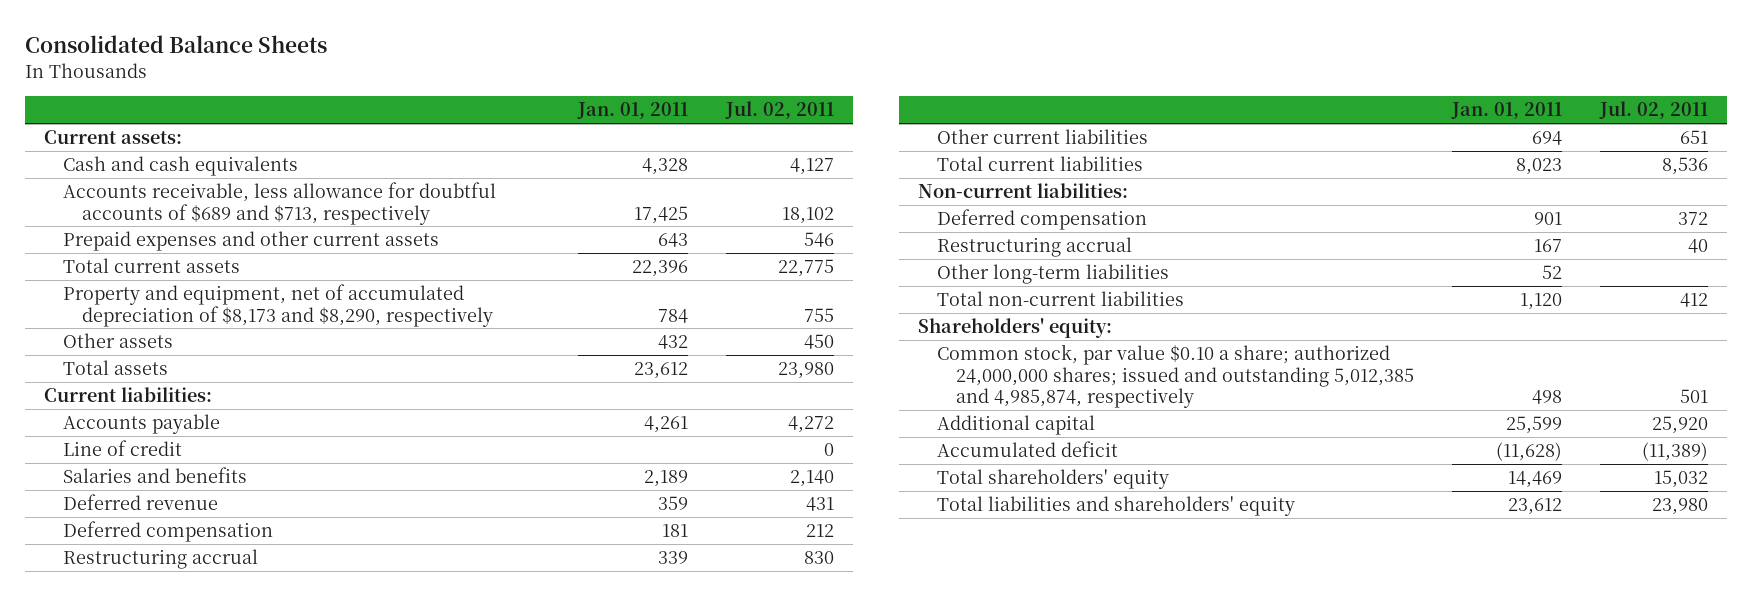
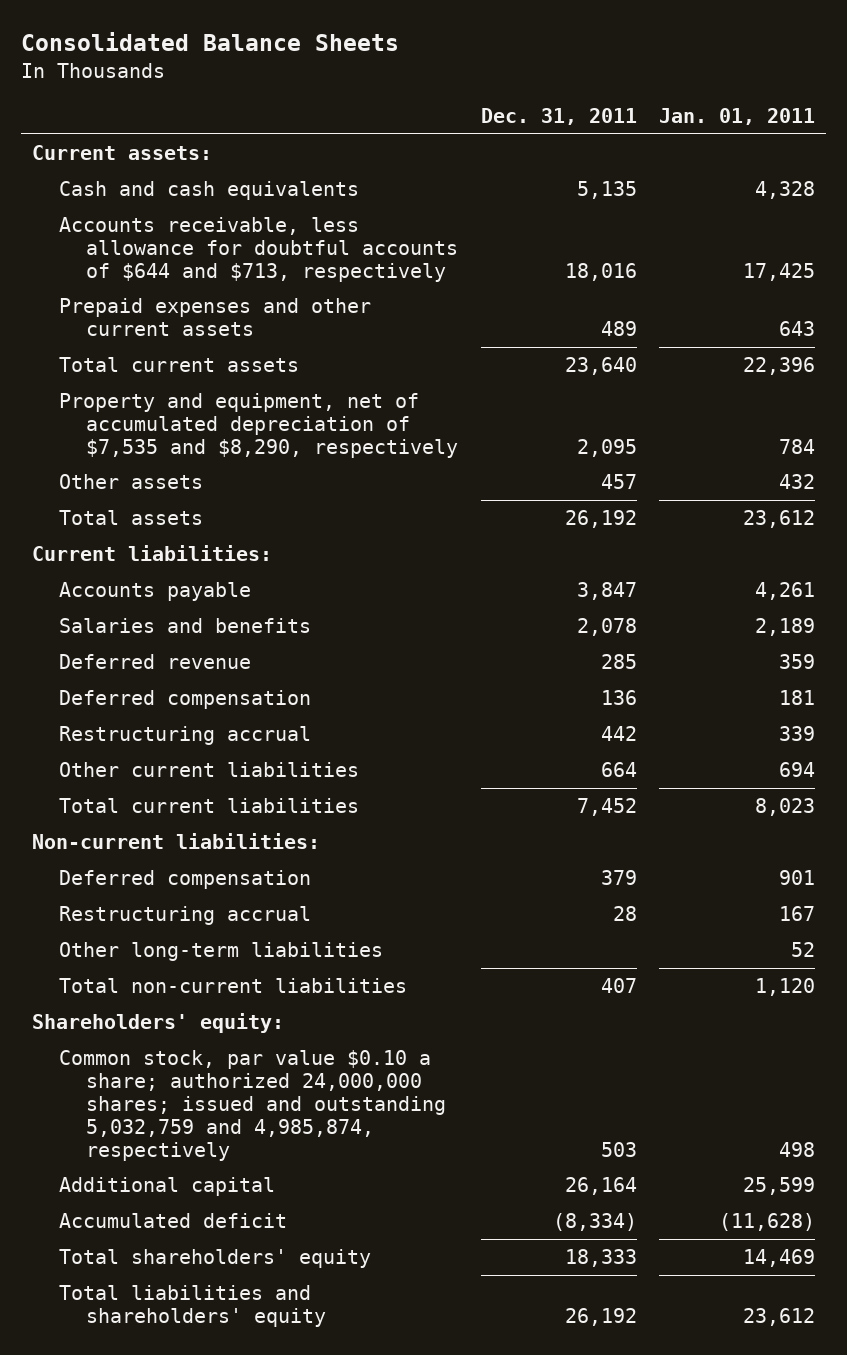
[725,101,835,120] Jul. 02, 2011 -> none
none -> [480,108,637,126] Dec. 31, 2011
[63,182,497,225] Accounts receivable, less allowance for doubtful accounts of $689 and $713, respectively -> [58,217,459,282] Accounts receivable, less allowance for doubtful accounts of $644 and $713, respectively
[63,284,494,327] Property and equipment, net of accumulated depreciation of $8,173 and $8,290, respectively -> [58,393,459,458] Property and equipment, net of accumulated depreciation of $7,535 and $8,290, respectively
[63,440,183,457] Line of credit -> none
[936,344,1414,409] Common stock, par value $0.10 a share; authorized 24,000,000 shares; issued and outstanding 5,012,385 and 4,985,874, respectively -> [58,1050,447,1161] Common stock, par value $0.10 a share; authorized 24,000,000 shares; issued and outstanding 5,032,759 and 4,985,874, respectively

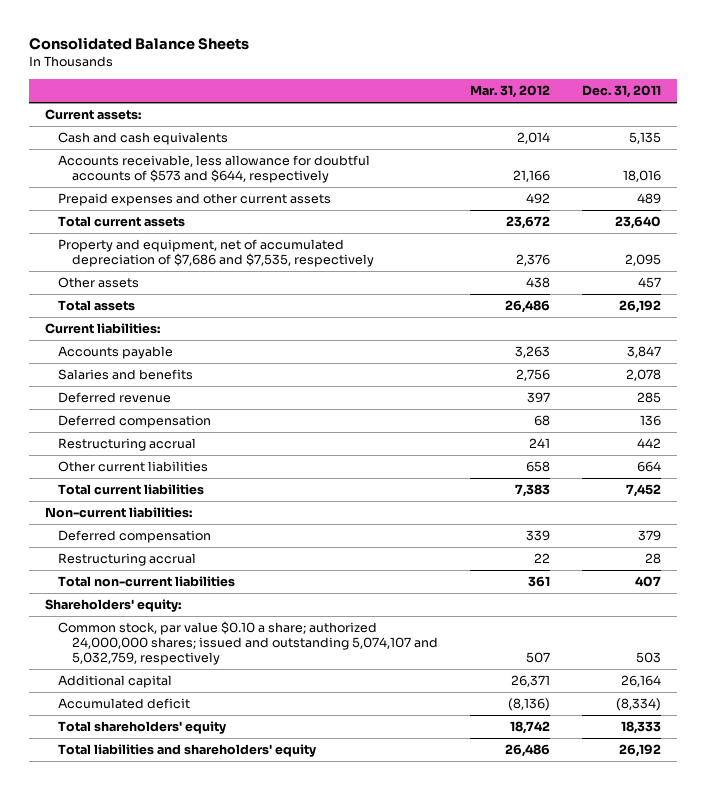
[658,108,815,126] Jan. 01, 2011 -> none
none -> [469,85,550,99] Mar. 31, 2012
[58,217,459,282] Accounts receivable, less allowance for doubtful accounts of $644 and $713, respectively -> [58,155,371,184] Accounts receivable, less allowance for doubtful accounts of $573 and $644, respectively
[58,393,459,458] Property and equipment, net of accumulated depreciation of $7,535 and $8,290, respectively -> [58,239,374,268] Property and equipment, net of accumulated depreciation of $7,686 and $7,535, respectively
[58,942,383,962] Other long-term liabilities -> none
[58,1050,447,1161] Common stock, par value $0.10 a share; authorized 24,000,000 shares; issued and outstanding 5,032,759 and 4,985,874, respectively -> [58,621,438,666] Common stock, par value $0.10 a share; authorized 24,000,000 shares; issued and outstanding 5,074,107 and 5,032,759, respectively

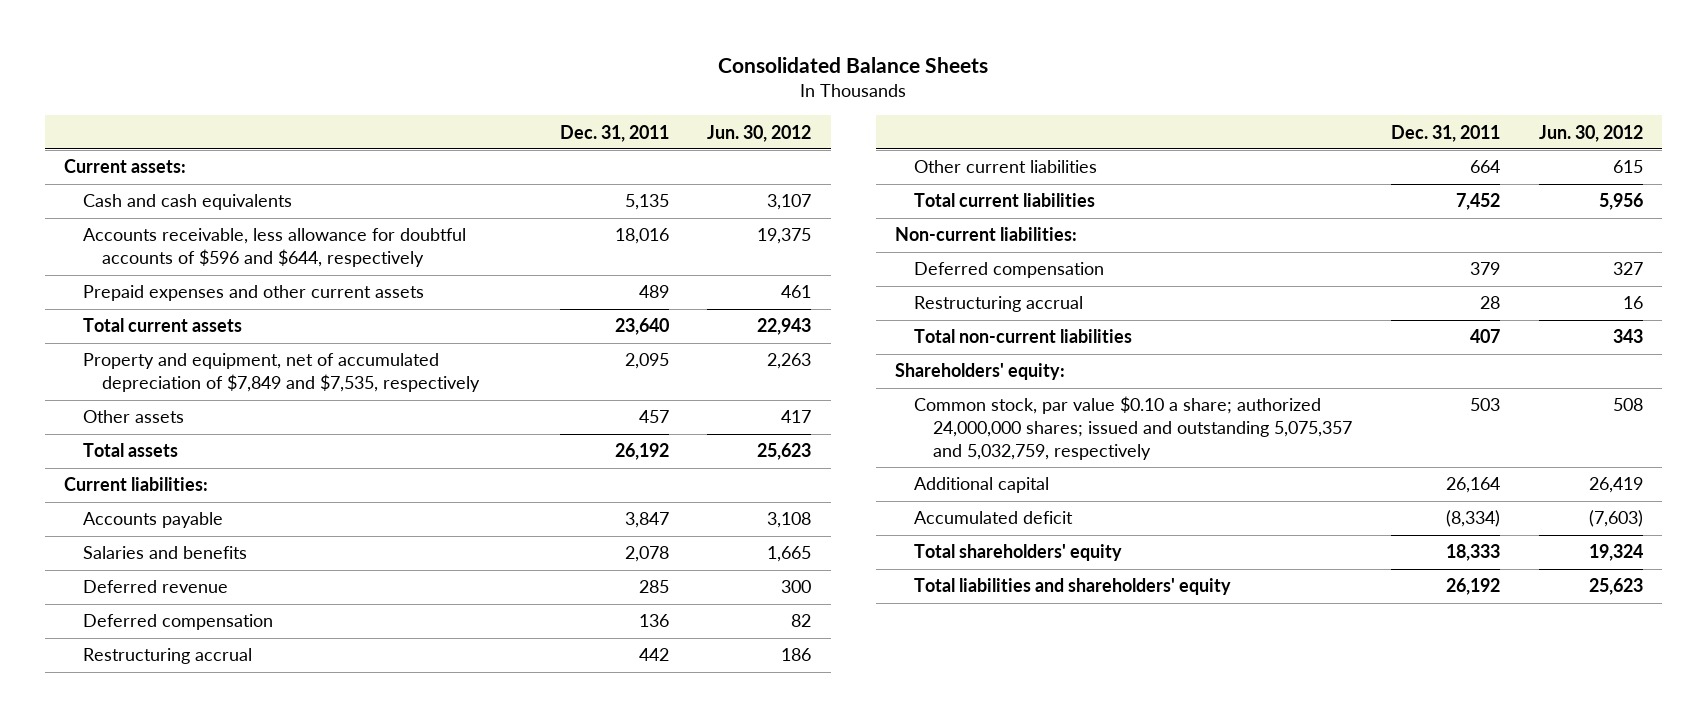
[469,85,550,99] Mar. 31, 2012 -> none
none -> [707,124,812,142] Jun. 30, 2012
[58,155,371,184] Accounts receivable, less allowance for doubtful accounts of $573 and $644, respectively -> [82,228,466,268] Accounts receivable, less allowance for doubtful accounts of $596 and $644, respectively
[58,239,374,268] Property and equipment, net of accumulated depreciation of $7,686 and $7,535, respectively -> [82,353,480,393] Property and equipment, net of accumulated depreciation of $7,849 and $7,535, respectively
[58,621,438,666] Common stock, par value $0.10 a share; authorized 24,000,000 shares; issued and outstanding 5,074,107 and 5,032,759, respectively -> [914,396,1352,460] Common stock, par value $0.10 a share; authorized 24,000,000 shares; issued and outstanding 5,075,357 and 5,032,759, respectively

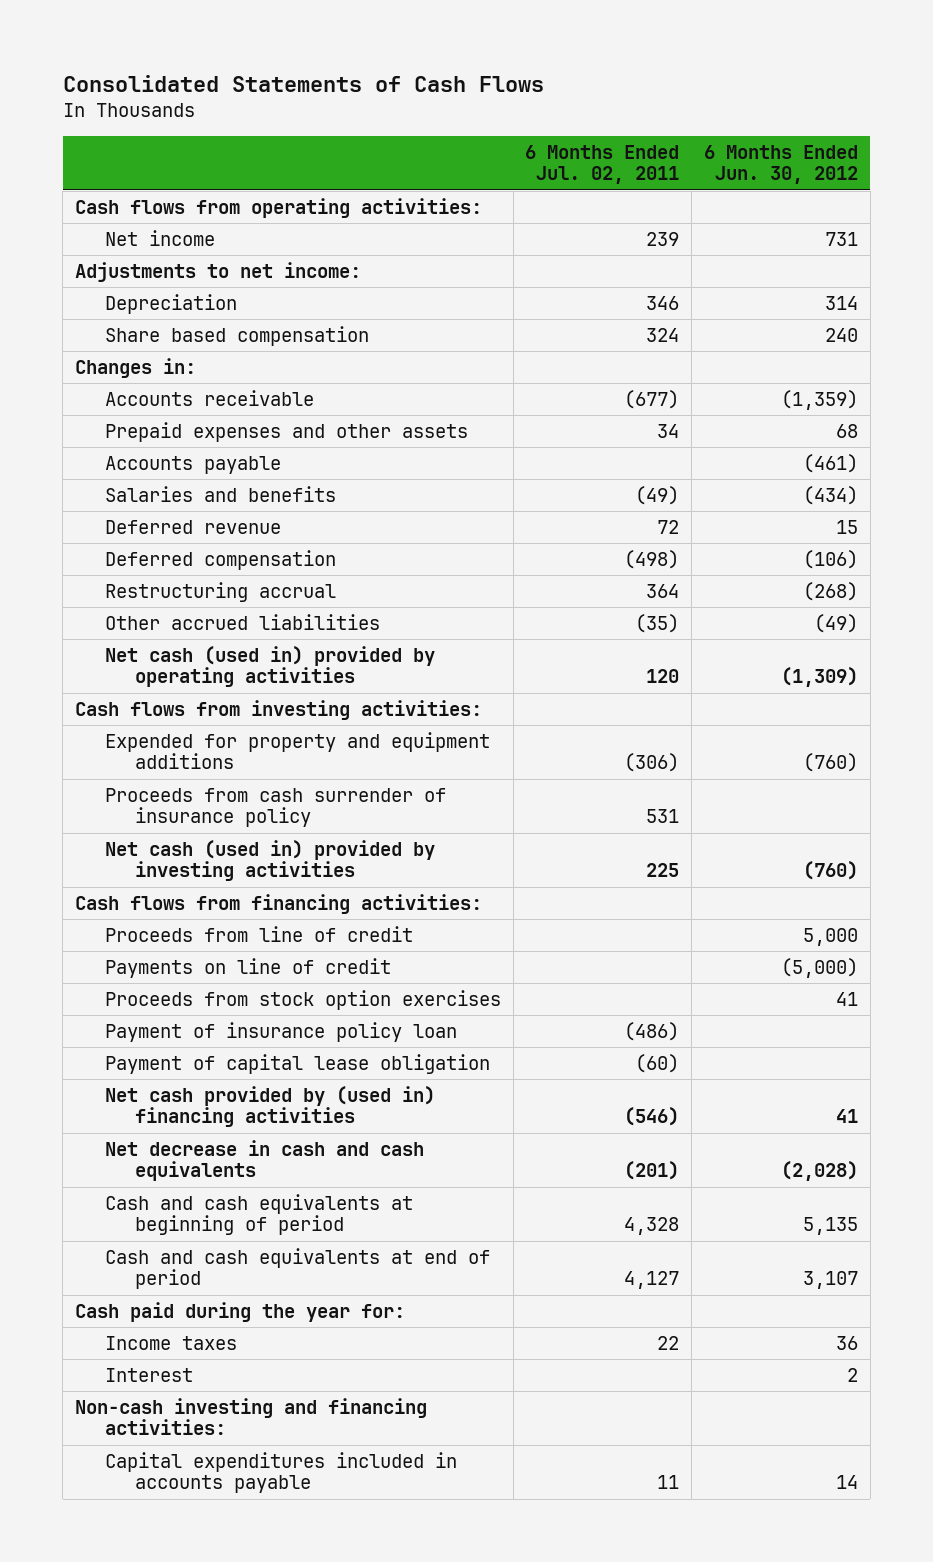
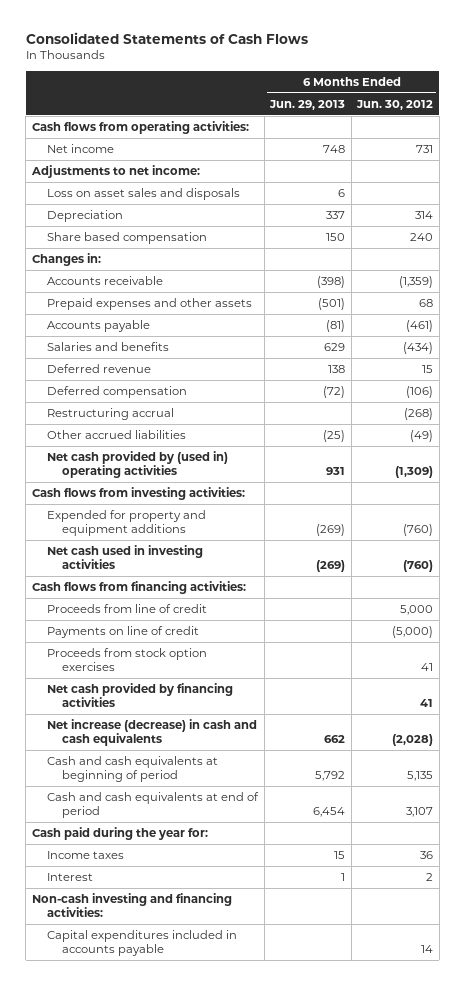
[525,144,680,185] 6 Months Ended Jul. 02, 2011 -> none
none -> [269,100,346,111] Jun. 29, 2013
none -> [47,188,241,201] Loss on asset sales and disposals
[104,645,435,688] Net cash (used in) provided by operating activities -> [47,451,229,478] Net cash provided by (used in) operating activities
[104,787,446,828] Proceeds from cash surrender of insurance policy -> none
[104,839,435,882] Net cash (used in) provided by investing activities -> [47,545,204,569] Net cash used in investing activities
[104,1021,457,1042] Payment of insurance policy loan -> none
[104,1053,490,1074] Payment of capital lease obligation -> none
[104,1085,435,1128] Net cash provided by (used in) financing activities -> [47,683,234,707] Net cash provided by financing activities
[104,1139,424,1182] Net decrease in cash and cash equivalents -> [47,719,258,746] Net increase (decrease) in cash and cash equivalents

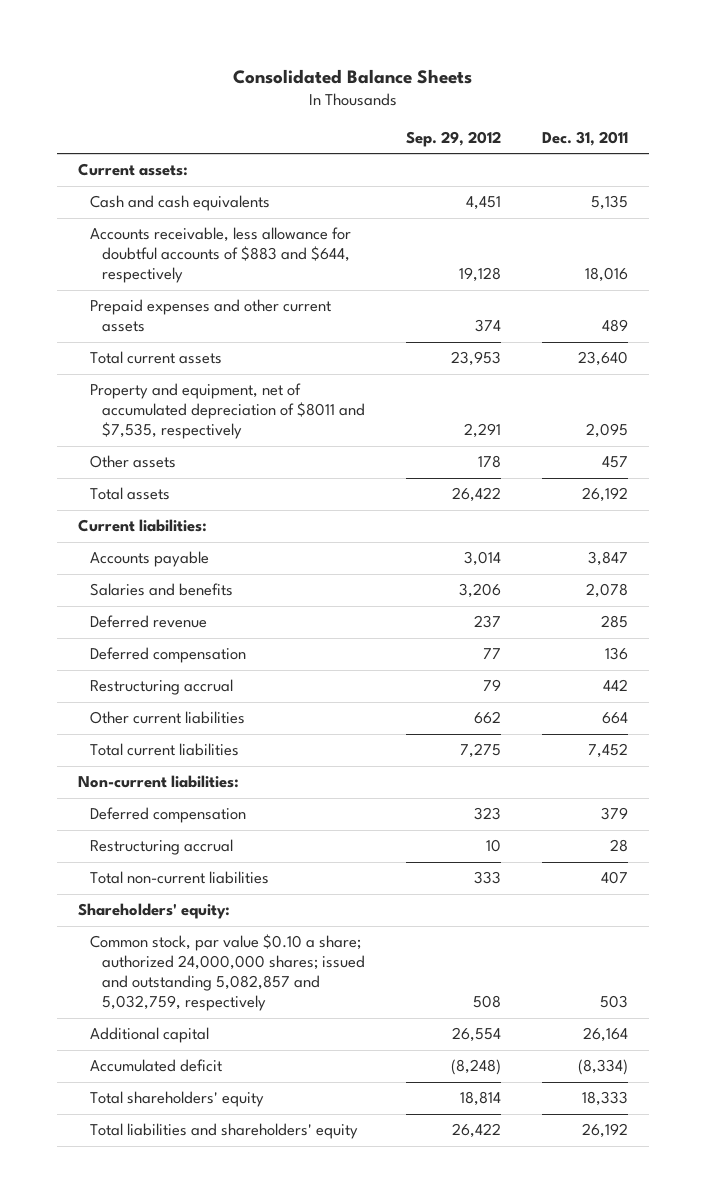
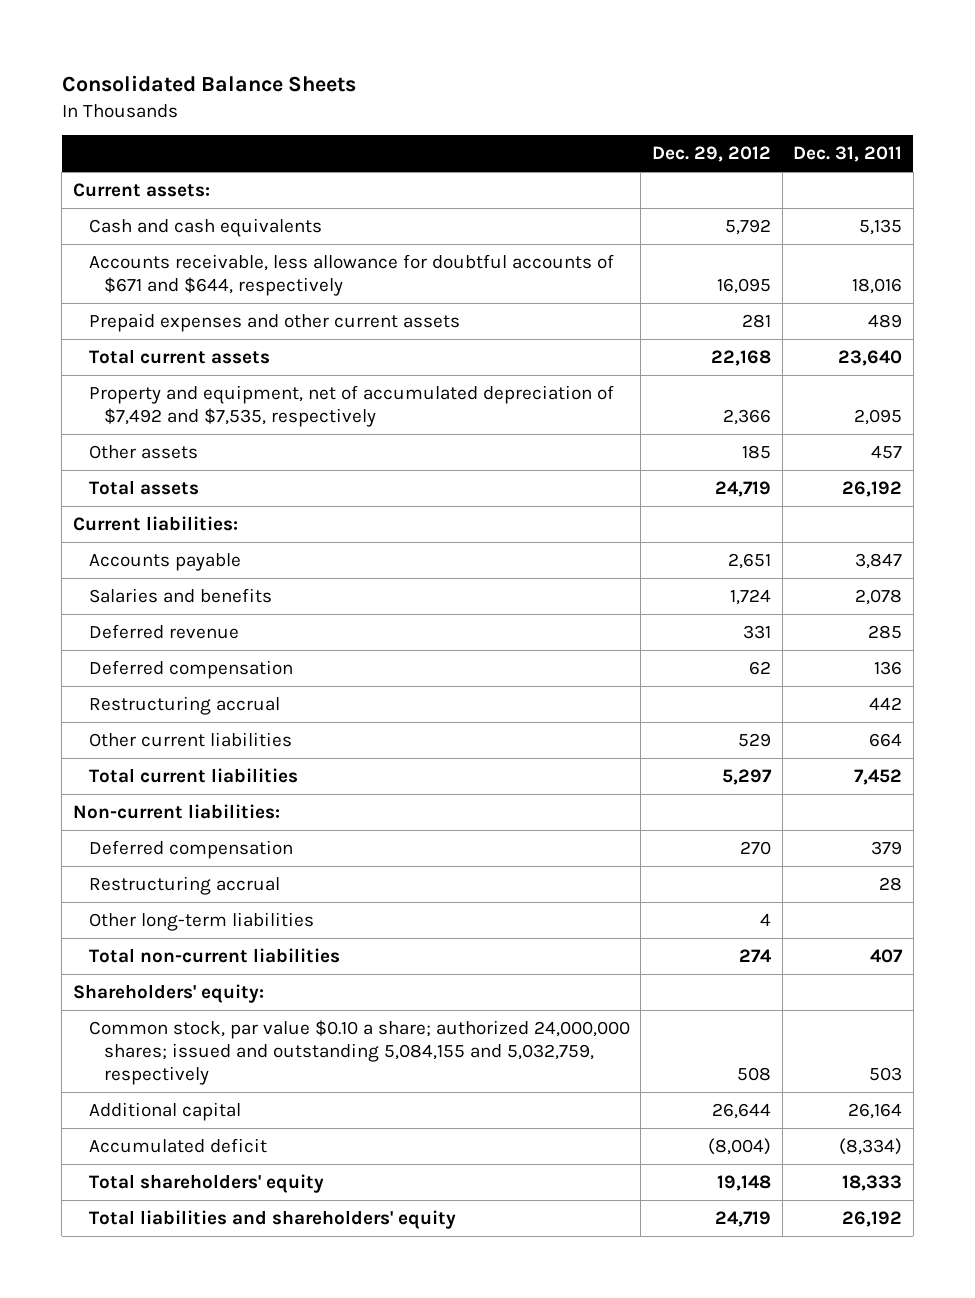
[406,130,502,147] Sep. 29, 2012 -> none
none -> [651,146,771,163] Dec. 29, 2012
[89,227,351,284] Accounts receivable, less allowance for doubtful accounts of $883 and $644, respectively -> [88,253,614,297] Accounts receivable, less allowance for doubtful accounts of $671 and $644, respectively
[89,383,365,440] Property and equipment, net of accumulated depreciation of $8011 and $7,535, respectively -> [88,384,614,428] Property and equipment, net of accumulated depreciation of $7,492 and $7,535, respectively
none -> [88,911,314,931] Other long-term liabilities
[89,934,365,1012] Common stock, par value $0.10 a share; authorized 24,000,000 shares; issued and outstanding 5,082,857 and 5,032,759, respectively -> [88,1019,630,1086] Common stock, par value $0.10 a share; authorized 24,000,000 shares; issued and outstanding 5,084,155 and 5,032,759, respectively

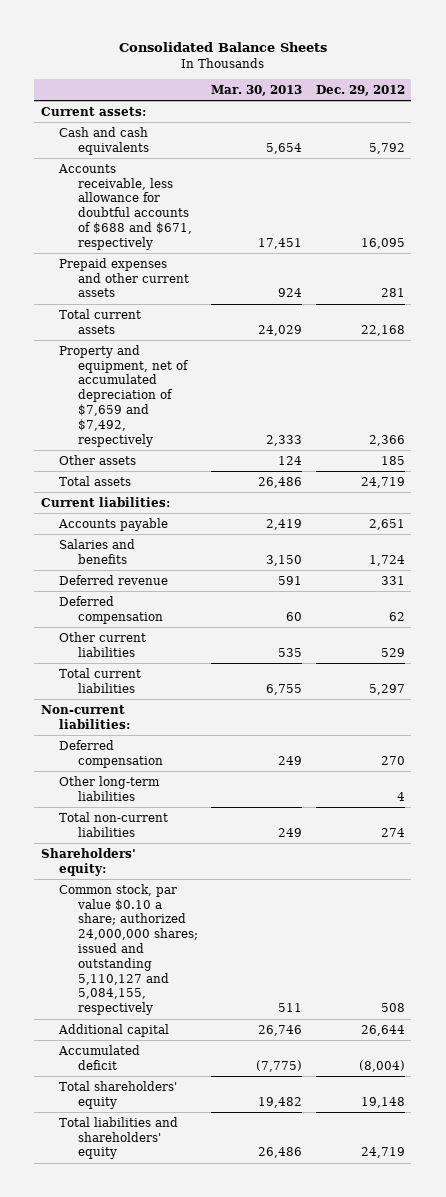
[793,146,903,163] Dec. 31, 2011 -> none
none -> [211,84,303,96] Mar. 30, 2013
[88,253,614,297] Accounts receivable, less allowance for doubtful accounts of $671 and $644, respectively -> [58,163,192,250] Accounts receivable, less allowance for doubtful accounts of $688 and $671, respectively
[88,384,614,428] Property and equipment, net of accumulated depreciation of $7,492 and $7,535, respectively -> [59,344,189,447] Property and equipment, net of accumulated depreciation of $7,659 and $7,492, respectively
[88,695,280,715] Restructuring accrual -> none
[88,875,280,895] Restructuring accrual -> none
[88,1019,630,1086] Common stock, par value $0.10 a share; authorized 24,000,000 shares; issued and outstanding 5,084,155 and 5,032,759, respectively -> [59,883,198,1016] Common stock, par value $0.10 a share; authorized 24,000,000 shares; issued and outstanding 5,110,127 and 5,084,155, respectively

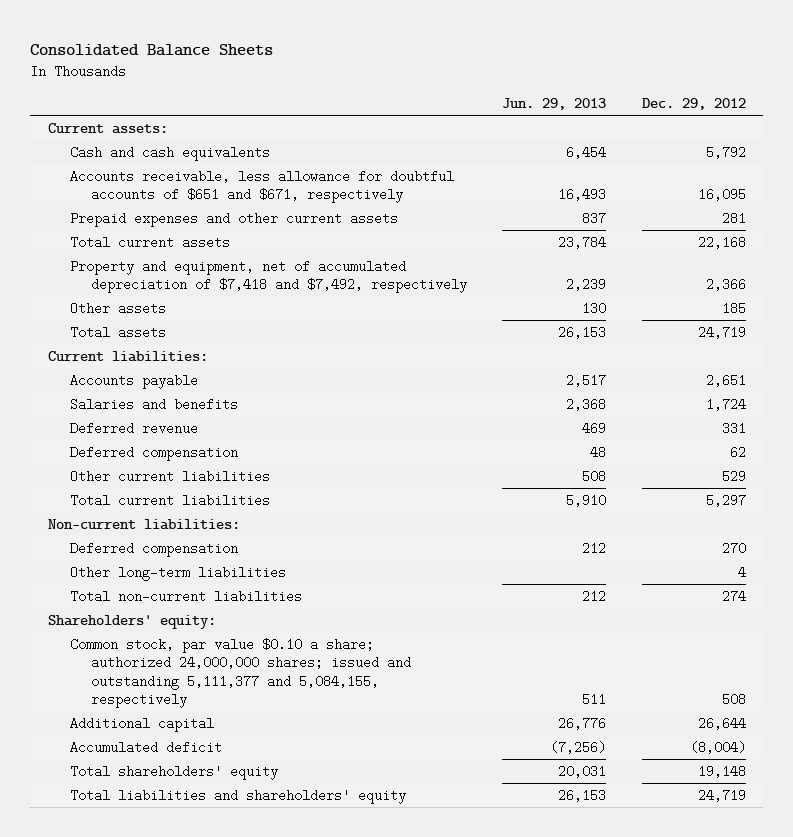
[211,84,303,96] Mar. 30, 2013 -> none
none -> [502,98,607,111] Jun. 29, 2013
[58,163,192,250] Accounts receivable, less allowance for doubtful accounts of $688 and $671, respectively -> [69,169,454,204] Accounts receivable, less allowance for doubtful accounts of $651 and $671, respectively
[59,344,189,447] Property and equipment, net of accumulated depreciation of $7,659 and $7,492, respectively -> [69,259,468,294] Property and equipment, net of accumulated depreciation of $7,418 and $7,492, respectively
[59,883,198,1016] Common stock, par value $0.10 a share; authorized 24,000,000 shares; issued and outstanding 5,110,127 and 5,084,155, respectively -> [69,637,412,709] Common stock, par value $0.10 a share; authorized 24,000,000 shares; issued and outstanding 5,111,377 and 5,084,155, respectively

